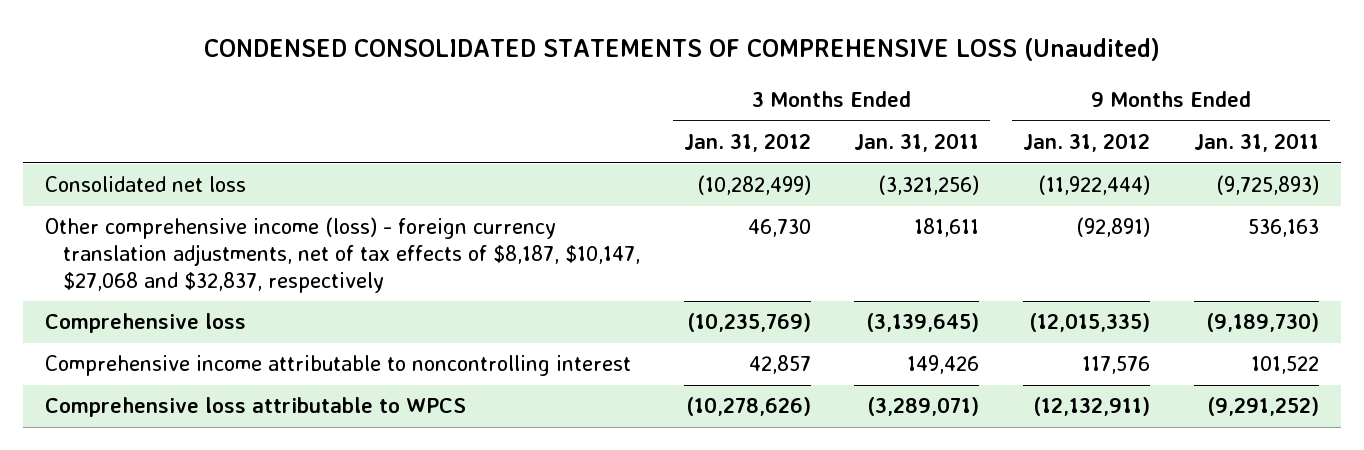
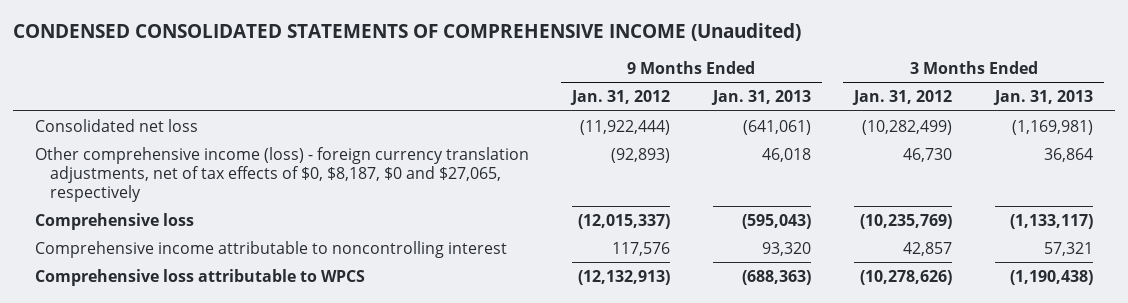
[204,38,1161,62] CONDENSED CONSOLIDATED STATEMENTS OF COMPREHENSIVE LOSS (Unaudited) -> [13,23,802,42] CONDENSED CONSOLIDATED STATEMENTS OF COMPREHENSIVE INCOME (Unaudited)
[854,133,980,153] Jan. 31, 2011 -> none
[1193,133,1319,153] Jan. 31, 2011 -> none
none -> [710,90,811,106] Jan. 31, 2013
none -> [993,90,1094,106] Jan. 31, 2013
[45,217,640,293] Other comprehensive income (loss) - foreign currency translation adjustments, net of tax effects of $8,187, $10,147, $27,068 and $32,837, respectively -> [34,146,529,202] Other comprehensive income (loss) - foreign currency translation adjustments, net of tax effects of $0, $8,187, $0 and $27,065, respectively
[1076,217,1151,238] (92,891) -> [610,147,670,163] (92,893)
[1029,313,1151,333] (12,015,335) -> [577,213,670,229] (12,015,337)
[1033,397,1151,417] (12,132,911) -> [577,269,670,285] (12,132,913)

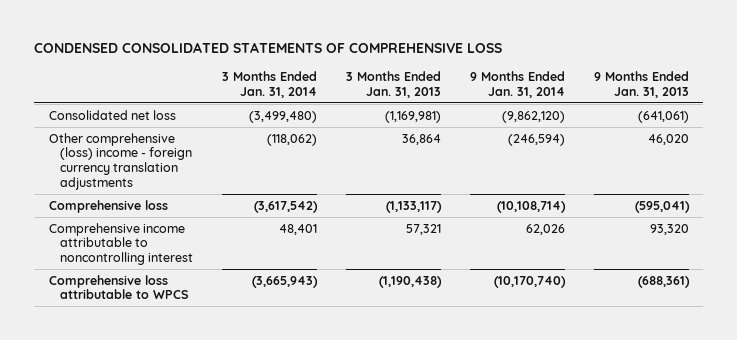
[13,23,802,42] CONDENSED CONSOLIDATED STATEMENTS OF COMPREHENSIVE INCOME (Unaudited) -> [34,42,503,54] CONDENSED CONSOLIDATED STATEMENTS OF COMPREHENSIVE LOSS
[569,90,670,106] Jan. 31, 2012 -> none
[852,90,953,106] Jan. 31, 2012 -> none
none -> [221,71,317,99] 3 Months Ended Jan. 31, 2014
none -> [469,71,565,99] 9 Months Ended Jan. 31, 2014
[34,146,529,202] Other comprehensive income (loss) - foreign currency translation adjustments, net of tax effects of $0, $8,187, $0 and $27,065, respectively -> [48,132,192,190] Other comprehensive (loss) income - foreign currency translation adjustments
[761,147,811,162] 46,018 -> [647,133,689,145] 46,020
[741,213,811,229] (595,043) -> [634,200,690,213] (595,041)
[741,269,811,285] (688,363) -> [637,275,690,288] (688,361)

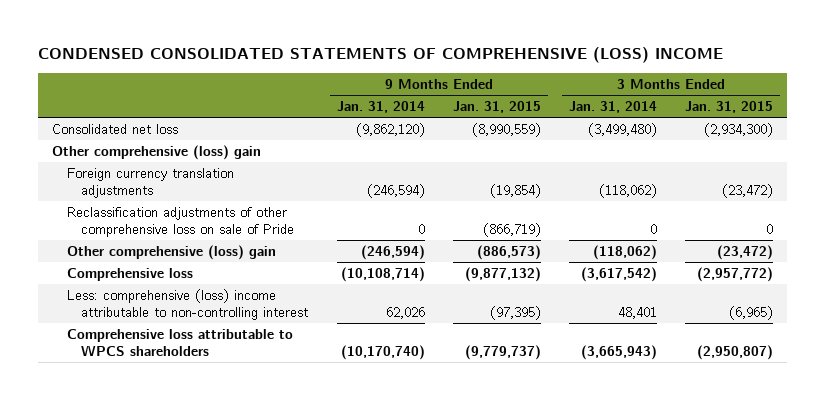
[34,42,503,54] CONDENSED CONSOLIDATED STATEMENTS OF COMPREHENSIVE LOSS -> [37,47,723,64] CONDENSED CONSOLIDATED STATEMENTS OF COMPREHENSIVE (LOSS) INCOME
[345,71,441,99] 3 Months Ended Jan. 31, 2013 -> none
[593,71,689,99] 9 Months Ended Jan. 31, 2013 -> none
none -> [452,100,541,113] Jan. 31, 2015
none -> [685,100,774,113] Jan. 31, 2015
none -> [51,144,261,160] Other comprehensive (loss) gain
[48,132,192,190] Other comprehensive (loss) income - foreign currency translation adjustments -> [66,167,234,198] Foreign currency translation adjustments
none -> [66,206,295,237] Reclassification adjustments of other comprehensive loss on sale of Pride
none -> [66,244,276,260] Other comprehensive (loss) gain
[48,222,193,266] Comprehensive income attributable to noncontrolling interest -> [66,288,309,320] Less: comprehensive (loss) income attributable to non-controlling interest
[48,274,188,300] Comprehensive loss attributable to WPCS -> [66,328,293,356] Comprehensive loss attributable to WPCS shareholders

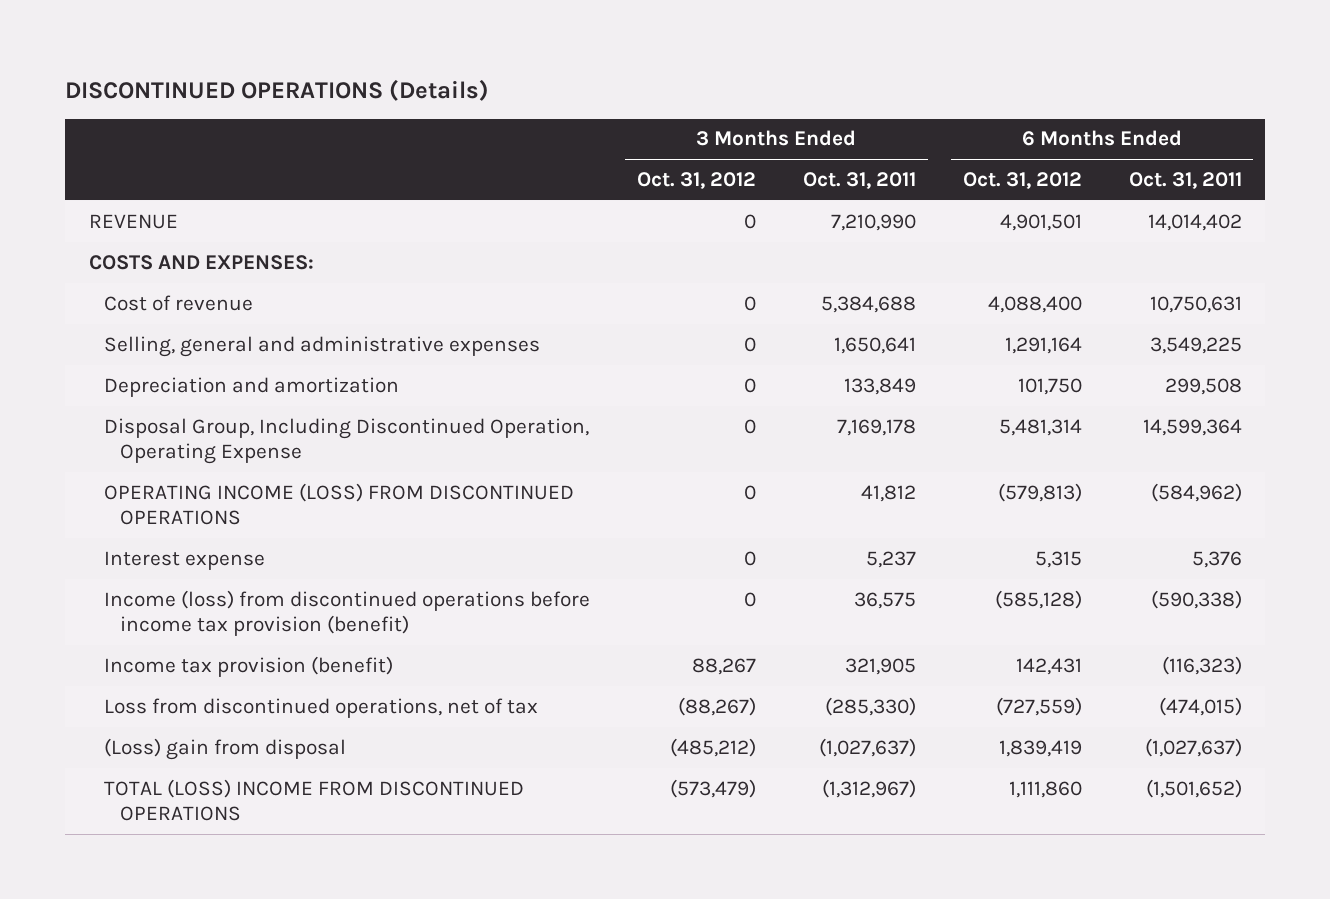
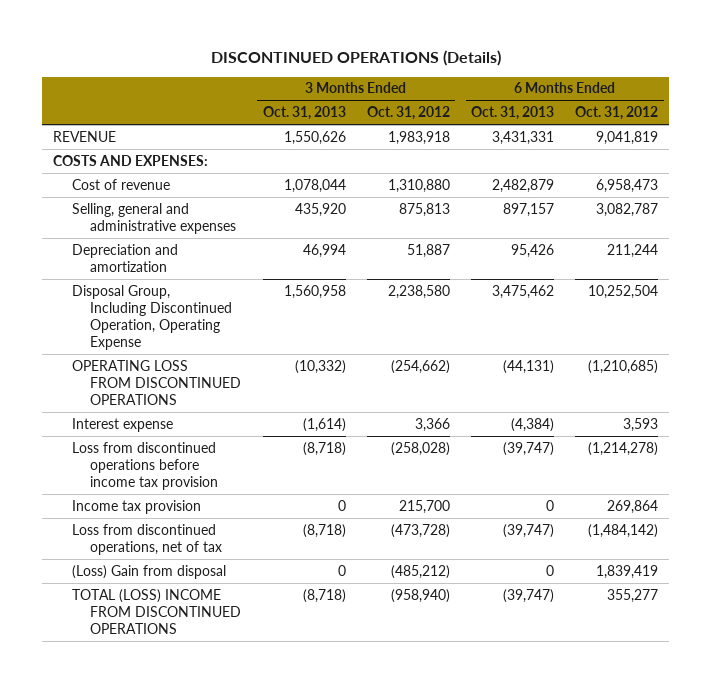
[802,171,916,189] Oct. 31, 2011 -> none
[1128,171,1242,189] Oct. 31, 2011 -> none
none -> [262,106,346,121] Oct. 31, 2013
none -> [471,106,555,121] Oct. 31, 2013
[743,213,756,229] 0 -> [387,130,450,145] 1,983,918
[999,213,1082,231] 4,901,501 -> [596,130,659,145] 9,041,819
[743,295,756,311] 0 -> [387,178,450,193] 1,310,880
[987,295,1082,313] 4,088,400 -> [596,178,659,193] 6,958,473
[743,336,756,352] 0 -> [398,202,450,217] 875,813
[1004,336,1082,354] 1,291,164 -> [596,202,659,217] 3,082,787
[743,377,756,393] 0 -> [406,243,450,258] 51,887
[1017,377,1082,395] 101,750 -> [607,243,659,258] 211,244
[743,418,756,434] 0 -> [387,284,450,299] 2,238,580
[998,418,1082,436] 5,481,314 -> [588,284,659,299] 10,252,504
[104,482,575,526] OPERATING INCOME (LOSS) FROM DISCONTINUED OPERATIONS -> [71,359,242,406] OPERATING LOSS FROM DISCONTINUED OPERATIONS
[743,484,756,500] 0 -> [390,359,450,374] (254,662)
[997,482,1082,502] (579,813) -> [588,359,659,374] (1,210,685)
[743,550,756,566] 0 -> [414,417,450,432] 3,366
[1034,550,1082,568] 5,315 -> [623,417,659,432] 3,593
[104,589,591,637] Income (loss) from discontinued operations before income tax provision (benefit) -> [71,441,219,491] Loss from discontinued operations before income tax provision
[743,591,756,607] 0 -> [390,441,450,456] (258,028)
[994,589,1082,609] (585,128) -> [588,441,659,456] (1,214,278)
[104,655,394,677] Income tax provision (benefit) -> [71,499,201,514] Income tax provision
[691,657,756,675] 88,267 -> [398,499,450,514] 215,700
[1015,657,1082,675] 142,431 -> [607,499,659,514] 269,864
[677,696,756,716] (88,267) -> [390,523,450,538] (473,728)
[995,696,1082,716] (727,559) -> [588,523,659,538] (1,484,142)
[104,737,347,760] (Loss) gain from disposal -> [71,564,226,579] (Loss) Gain from disposal
[669,778,756,798] (573,479) -> [390,588,450,603] (958,940)
[1008,780,1082,798] 1,111,860 -> [607,588,659,603] 355,277

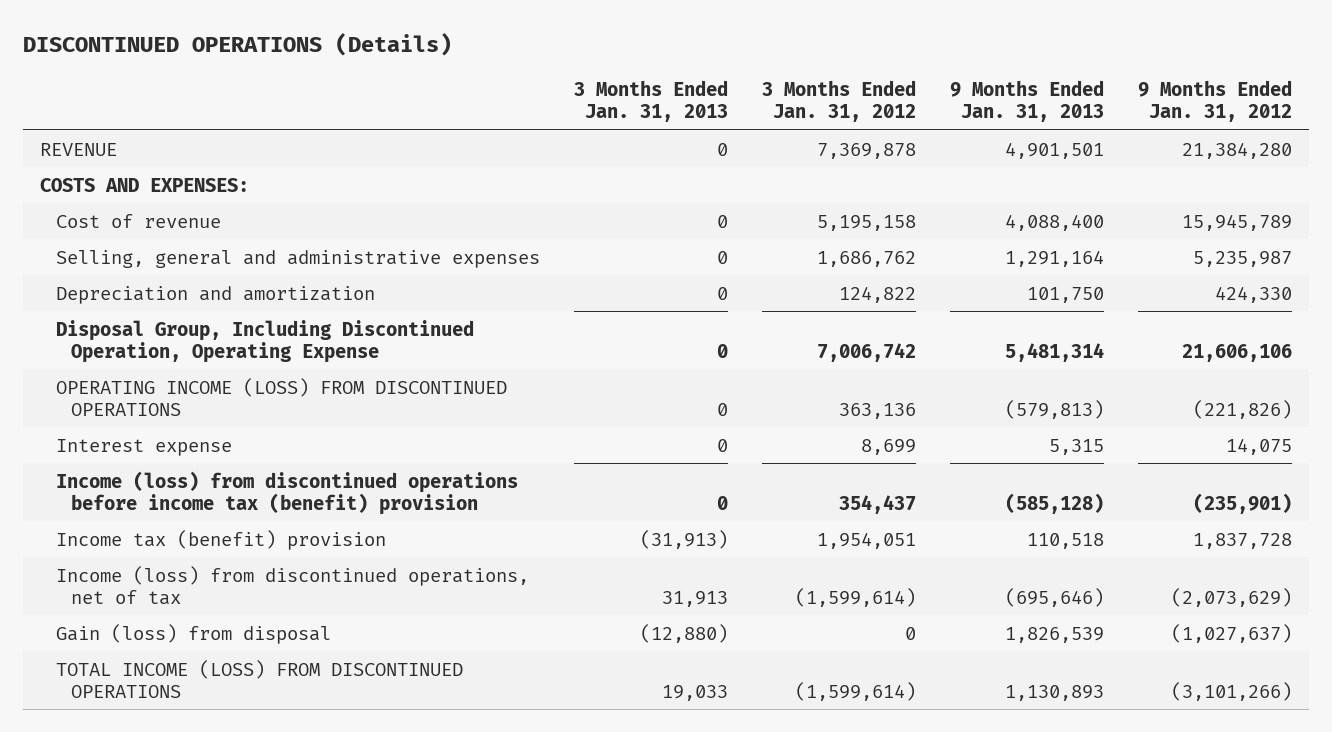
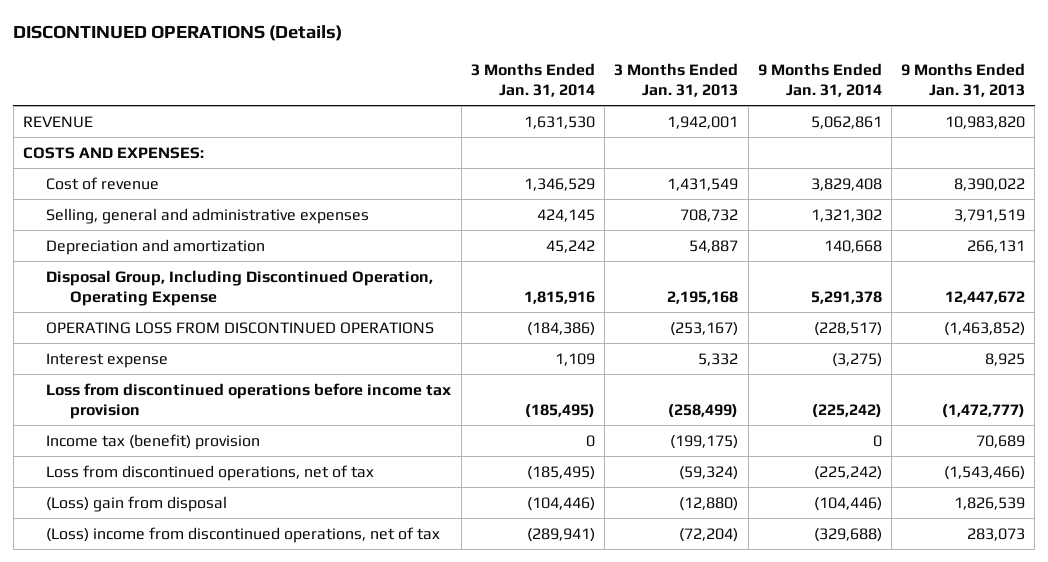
[761,79,916,123] 3 Months Ended Jan. 31, 2012 -> none
[1137,79,1292,123] 9 Months Ended Jan. 31, 2012 -> none
none -> [470,62,595,98] 3 Months Ended Jan. 31, 2014
none -> [757,62,882,98] 9 Months Ended Jan. 31, 2014
[716,142,728,156] 0 -> [667,115,739,129] 1,942,001
[1004,141,1104,159] 4,901,501 -> [945,115,1026,129] 10,983,820
[716,214,728,228] 0 -> [667,177,739,191] 1,431,549
[1004,213,1104,231] 4,088,400 -> [954,177,1026,191] 8,390,022
[716,250,728,264] 0 -> [680,208,739,222] 708,732
[1004,249,1104,267] 1,291,164 -> [954,208,1026,222] 3,791,519
[716,286,728,300] 0 -> [689,239,739,253] 54,887
[1026,286,1104,303] 101,750 -> [967,239,1026,253] 266,131
[716,343,728,358] 0 -> [667,290,739,304] 2,195,168
[1004,342,1104,362] 5,481,314 -> [945,290,1026,304] 12,447,672
[55,377,507,416] OPERATING INCOME (LOSS) FROM DISCONTINUED OPERATIONS -> [46,321,435,334] OPERATING LOSS FROM DISCONTINUED OPERATIONS
[716,402,728,416] 0 -> [670,321,739,336] (253,167)
[1004,399,1104,419] (579,813) -> [944,321,1026,336] (1,463,852)
[716,438,728,452] 0 -> [698,352,739,366] 5,332
[1048,438,1104,455] 5,315 -> [985,352,1026,366] 8,925
[55,470,518,515] Income (loss) from discontinued operations before income tax (benefit) provision -> [46,382,452,419] Loss from discontinued operations before income tax provision
[716,495,728,510] 0 -> [668,403,739,418] (258,499)
[1004,492,1104,514] (585,128) -> [942,403,1026,418] (1,472,777)
[639,529,728,549] (31,913) -> [670,434,739,449] (199,175)
[1026,532,1104,549] 110,518 -> [976,434,1026,448] 70,689
[55,565,529,605] Income (loss) from discontinued operations, net of tax -> [46,464,375,481] Loss from discontinued operations, net of tax
[661,590,728,607] 31,913 -> [679,465,739,480] (59,324)
[1004,587,1104,607] (695,646) -> [944,465,1026,480] (1,543,466)
[55,623,331,644] Gain (loss) from disposal -> [46,495,228,512] (Loss) gain from disposal
[55,659,463,698] TOTAL INCOME (LOSS) FROM DISCONTINUED OPERATIONS -> [46,526,441,543] (Loss) income from discontinued operations, net of tax
[661,684,728,701] 19,033 -> [679,527,739,542] (72,204)
[1004,684,1104,701] 1,130,893 -> [967,527,1026,541] 283,073

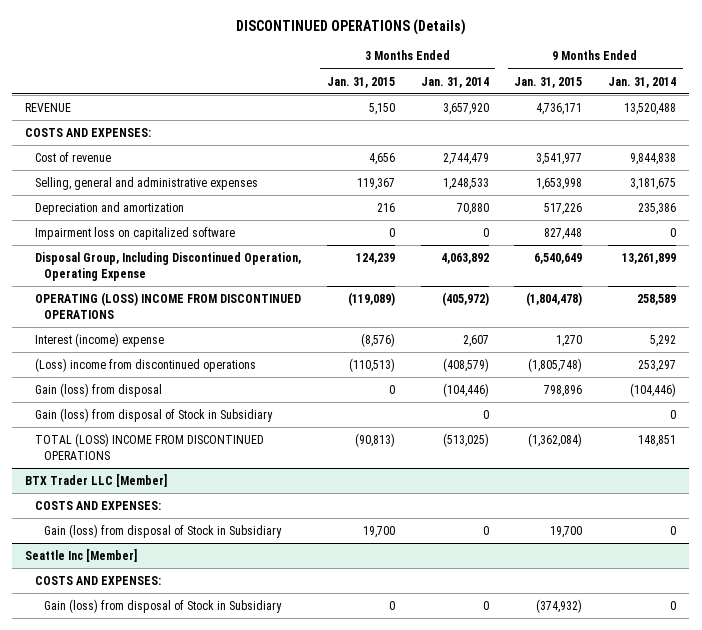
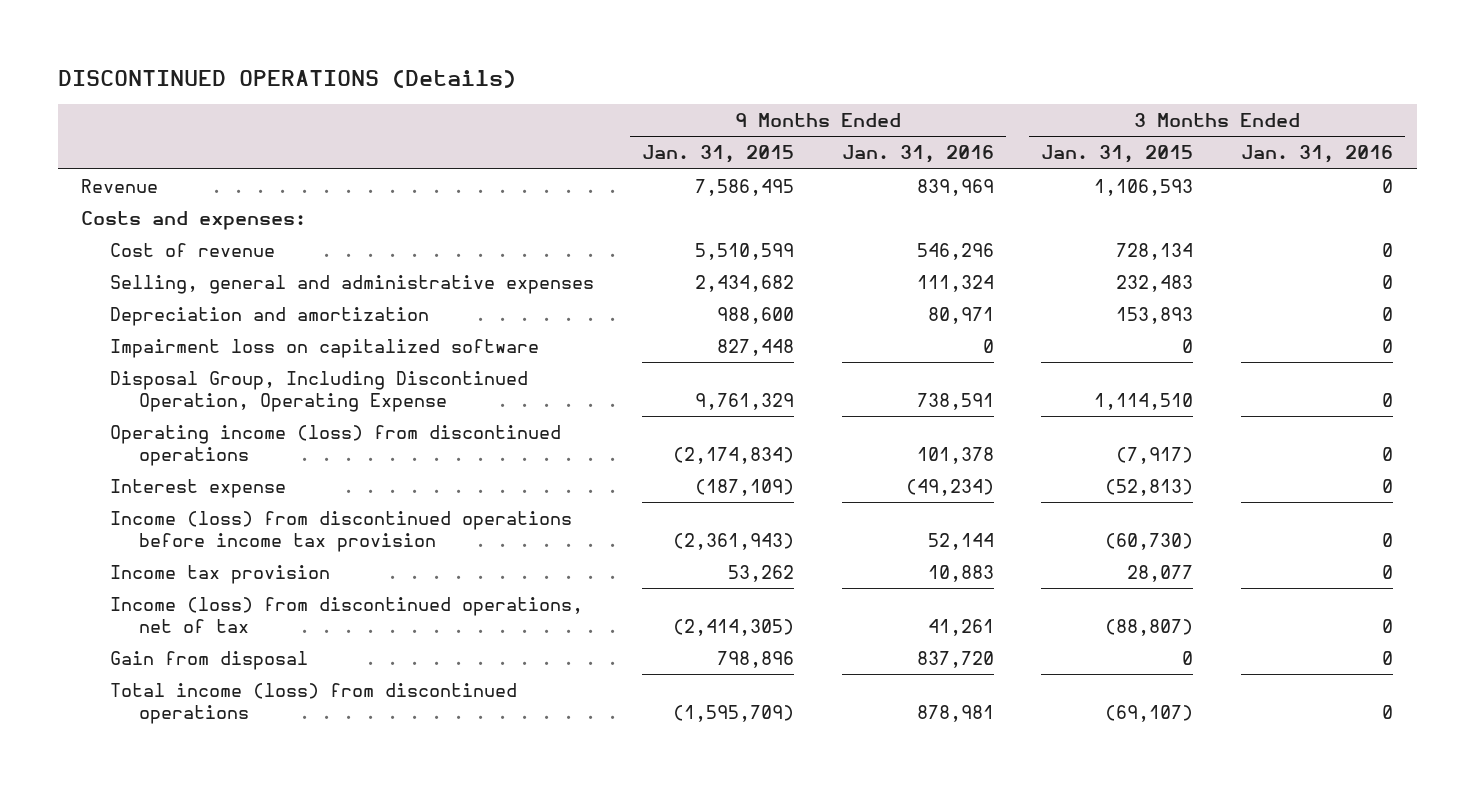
[420,76,489,88] Jan. 31, 2014 -> none
[608,76,677,88] Jan. 31, 2014 -> none
none -> [841,145,994,164] Jan. 31, 2016
none -> [1241,145,1394,164] Jan. 31, 2016
[25,102,72,112] REVENUE -> [81,179,159,194] Revenue
[368,102,395,115] 5,150 -> [1094,179,1194,197] 1,106,593
[536,102,583,115] 4,736,171 -> [694,179,794,197] 7,586,495
[25,127,152,137] COSTS AND EXPENSES: -> [81,211,307,231] Costs and expenses:
[368,152,395,165] 4,656 -> [1116,243,1194,261] 728,134
[536,152,583,165] 3,541,977 -> [694,243,794,261] 5,510,599
[356,177,395,190] 119,367 -> [1116,275,1194,293] 232,483
[536,177,583,190] 1,653,998 -> [694,275,794,293] 2,434,682
[376,202,395,212] 216 -> [1116,307,1194,325] 153,893
[544,202,583,215] 517,226 -> [716,307,794,325] 988,600
[34,407,273,422] Gain (loss) from disposal of Stock in Subsidiary -> none
[25,473,168,487] BTX Trader LLC [Member] -> none
[34,500,161,510] COSTS AND EXPENSES: -> none
[44,523,283,538] Gain (loss) from disposal of Stock in Subsidiary -> none
[25,548,138,562] Seattle Inc [Member] -> none
[34,575,161,585] COSTS AND EXPENSES: -> none
[44,598,283,613] Gain (loss) from disposal of Stock in Subsidiary -> none
[355,252,395,264] 124,239 -> [1094,392,1194,410] 1,114,510
[534,252,583,264] 6,540,649 -> [694,392,794,410] 9,761,329
[34,291,301,319] OPERATING (LOSS) INCOME FROM DISCONTINUED OPERATIONS -> [109,425,561,466] Operating income (loss) from discontinued operations
[347,291,395,306] (119,089) -> [1116,446,1194,464] (7,917)
[526,291,583,306] (1,804,478) -> [672,446,794,464] (2,174,834)
[34,332,164,347] Interest (income) expense -> [109,479,286,499] Interest expense
[360,332,395,347] (8,576) -> [1105,479,1194,497] (52,813)
[556,334,583,347] 1,270 -> [694,479,794,497] (187,109)
none -> [109,511,572,552] Income (loss) from discontinued operations before income tax provision
none -> [109,565,330,585] Income tax provision
[34,357,256,372] (Loss) income from discontinued operations -> [109,597,583,633] Income (loss) from discontinued operations, net of tax
[348,357,395,372] (110,513) -> [1105,618,1194,636] (88,807)
[528,357,583,372] (1,805,748) -> [672,618,794,636] (2,414,305)
[34,382,162,397] Gain (loss) from disposal -> [109,651,308,671] Gain from disposal
[34,432,264,460] TOTAL (LOSS) INCOME FROM DISCONTINUED OPERATIONS -> [109,683,517,724] Total income (loss) from discontinued operations
[354,432,395,447] (90,813) -> [1105,704,1194,722] (69,107)
[528,432,583,447] (1,362,084) -> [672,704,794,722] (1,595,709)

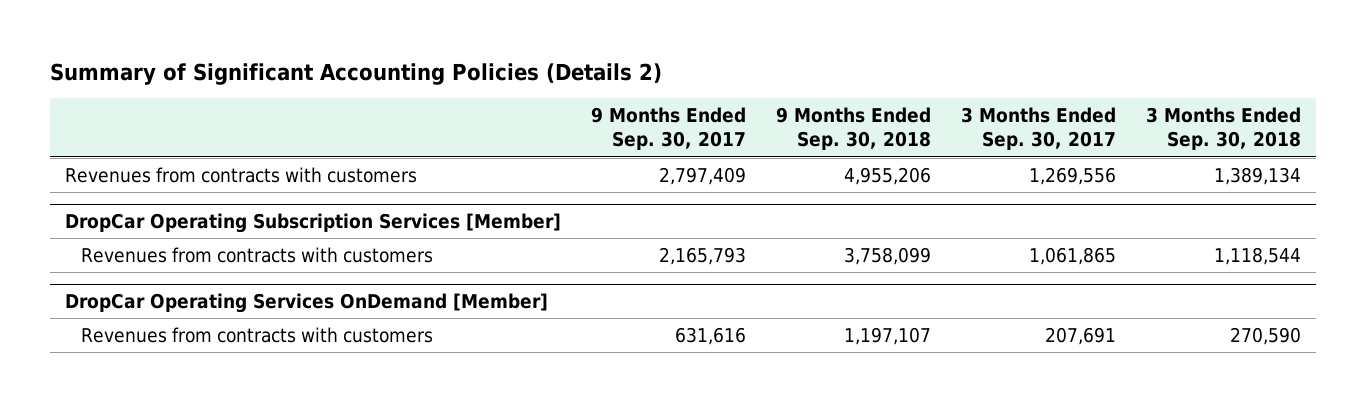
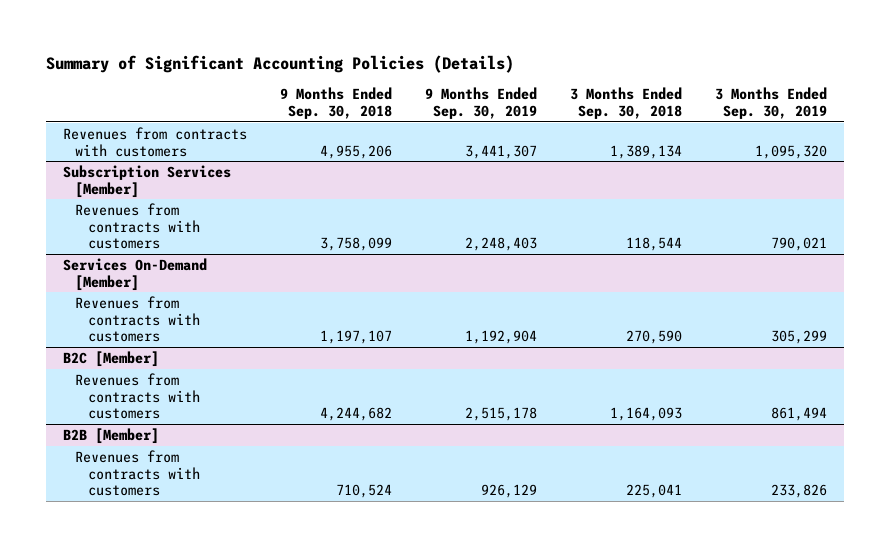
[50,62,663,85] Summary of Significant Accounting Policies (Details 2) -> [46,54,515,73] Summary of Significant Accounting Policies (Details)
[591,107,747,151] 9 Months Ended Sep. 30, 2017 -> none
[961,107,1117,151] 3 Months Ended Sep. 30, 2017 -> none
none -> [425,87,538,120] 9 Months Ended Sep. 30, 2019
none -> [715,87,828,120] 3 Months Ended Sep. 30, 2019
[65,212,562,233] DropCar Operating Subscription Services [Member] -> [62,164,231,198] Subscription Services [Member]
[1214,246,1302,265] 1,118,544 -> [626,237,683,252] 118,544
[65,292,549,313] DropCar Operating Services OnDemand [Member] -> [62,257,207,291] Services On-Demand [Member]
none -> [62,350,159,367] B2C [Member]
none -> [75,372,201,420] Revenues from contracts with customers
none -> [62,427,159,444] B2B [Member]
none -> [75,449,201,497] Revenues from contracts with customers

